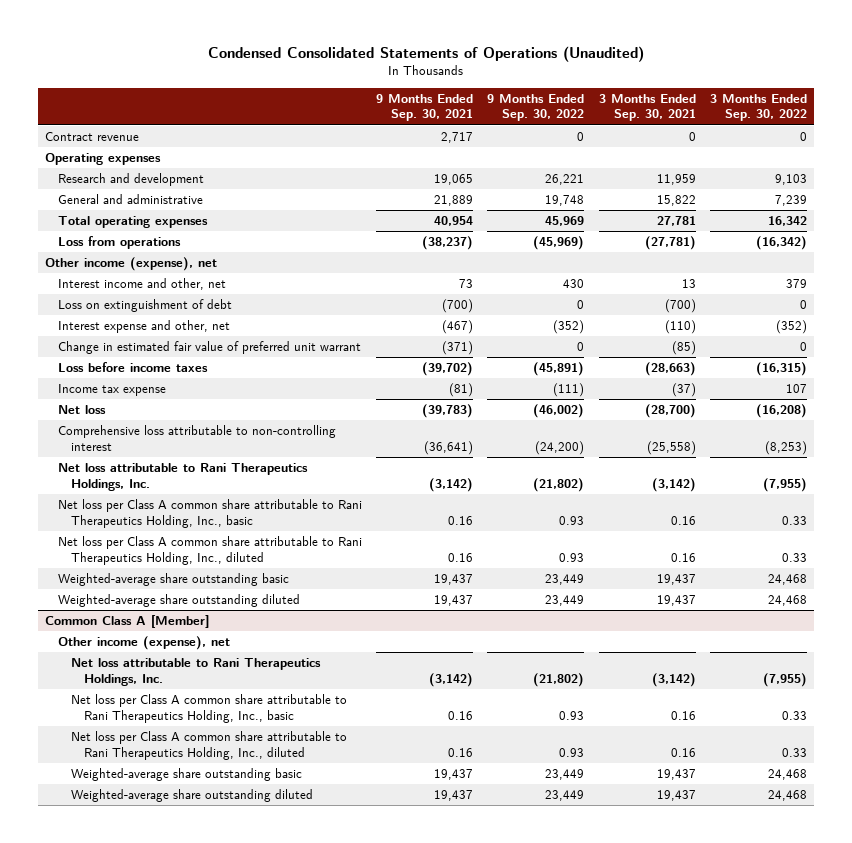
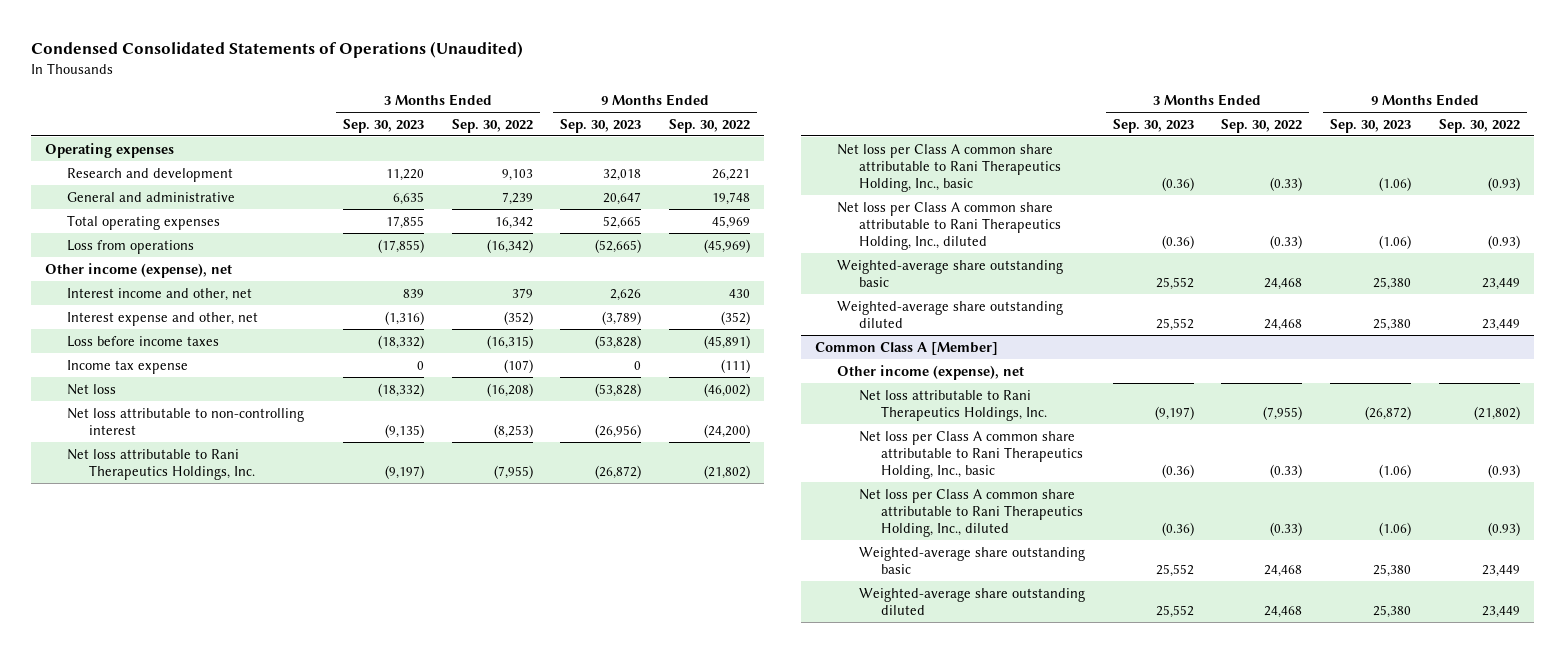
[376,93,474,122] 9 Months Ended Sep. 30, 2021 -> none
[598,93,696,122] 3 Months Ended Sep. 30, 2021 -> none
none -> [342,118,424,133] Sep. 30, 2023
none -> [560,118,642,133] Sep. 30, 2023
[45,132,140,142] Contract revenue -> none
[58,299,233,313] Loss on extinguishment of debt -> none
[58,341,362,355] Change in estimated fair value of preferred unit warrant -> none
[785,384,807,394] 107 -> [503,358,533,373] (107)
[58,425,337,451] Comprehensive loss attributable to non-controlling interest -> [67,407,305,435] Net loss attributable to non-controlling interest
[559,515,585,525] 0.93 -> [1487,176,1520,191] (0.93)
[781,515,807,525] 0.33 -> [1270,176,1303,191] (0.33)
[559,552,585,562] 0.93 -> [1487,234,1520,249] (0.93)
[781,552,807,562] 0.33 -> [1270,234,1303,249] (0.33)
[559,710,585,720] 0.93 -> [1487,463,1520,478] (0.93)
[781,710,807,720] 0.33 -> [1270,463,1303,478] (0.33)
[559,747,585,757] 0.93 -> [1487,521,1520,536] (0.93)
[781,747,807,757] 0.33 -> [1270,521,1303,536] (0.33)

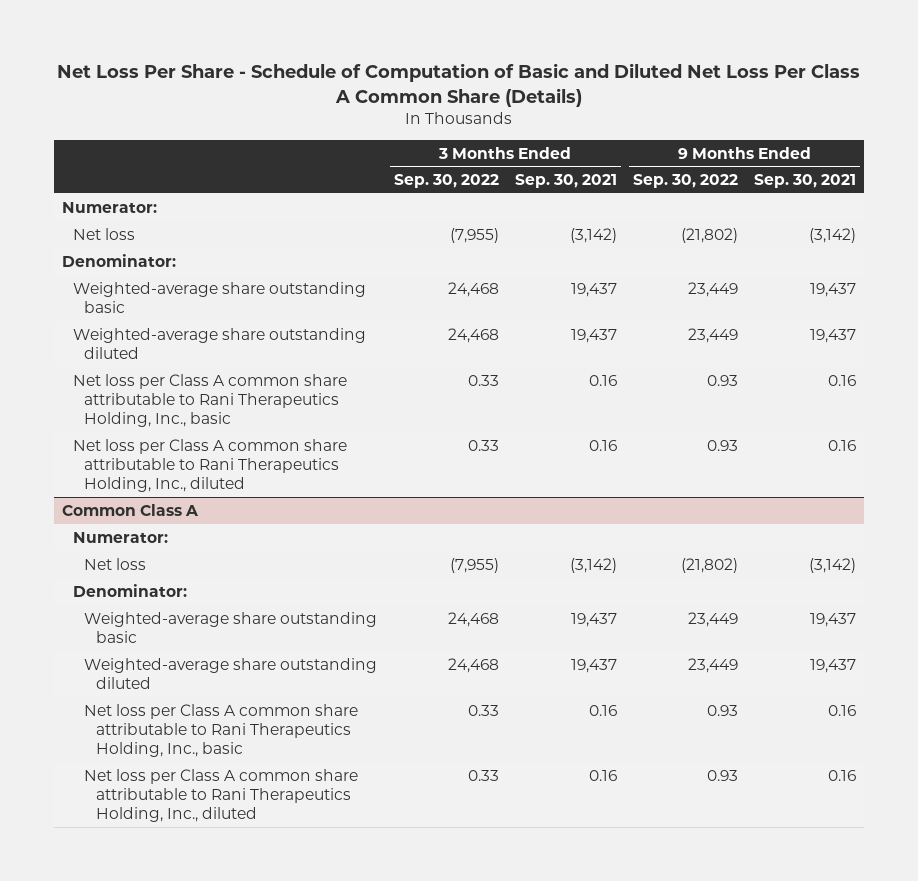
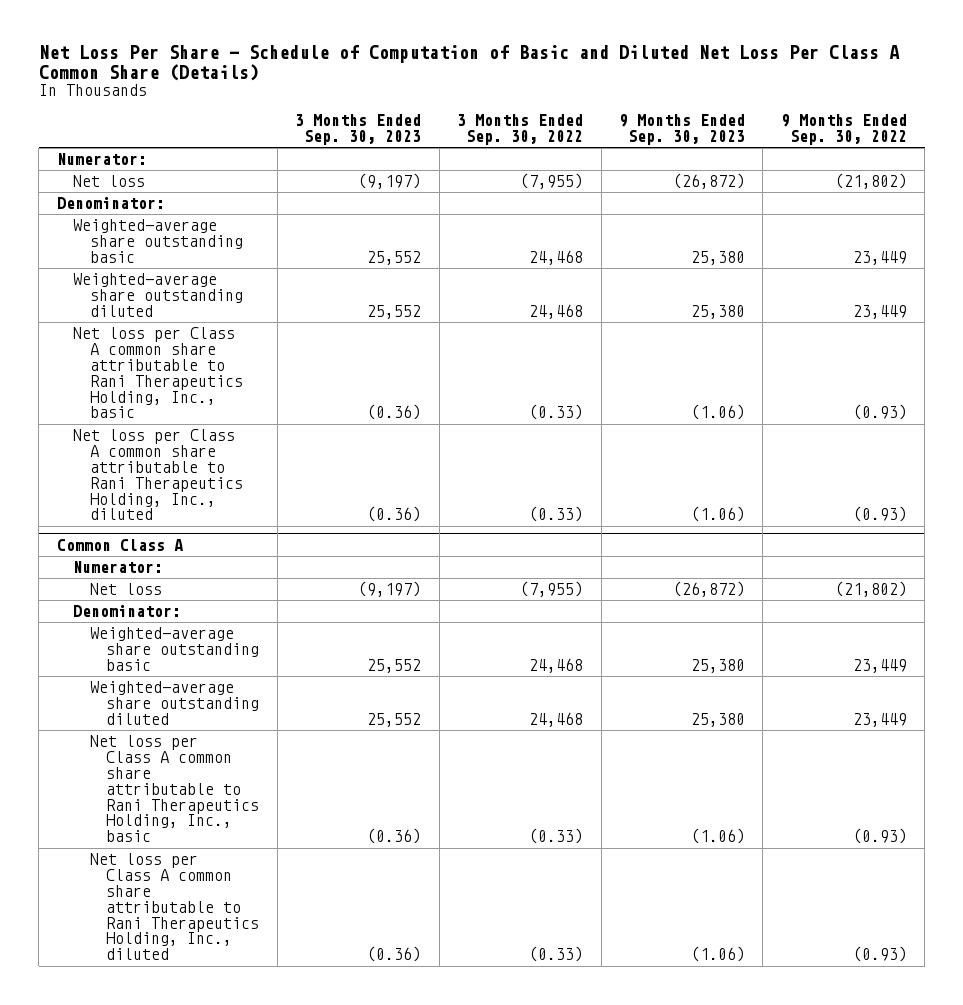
[514,174,617,189] Sep. 30, 2021 -> none
[754,174,857,189] Sep. 30, 2021 -> none
none -> [295,114,422,146] 3 Months Ended Sep. 30, 2023
none -> [618,114,745,146] 9 Months Ended Sep. 30, 2023
[467,374,499,386] 0.33 -> [529,404,584,421] (0.33)
[706,374,738,386] 0.93 -> [852,404,907,421] (0.93)
[467,439,499,451] 0.33 -> [529,506,584,523] (0.33)
[706,439,738,451] 0.93 -> [852,506,907,523] (0.93)
[467,704,499,716] 0.33 -> [529,828,584,845] (0.33)
[706,704,738,716] 0.93 -> [852,828,907,845] (0.93)
[467,769,499,781] 0.33 -> [529,946,584,963] (0.33)
[706,769,738,781] 0.93 -> [852,946,907,963] (0.93)

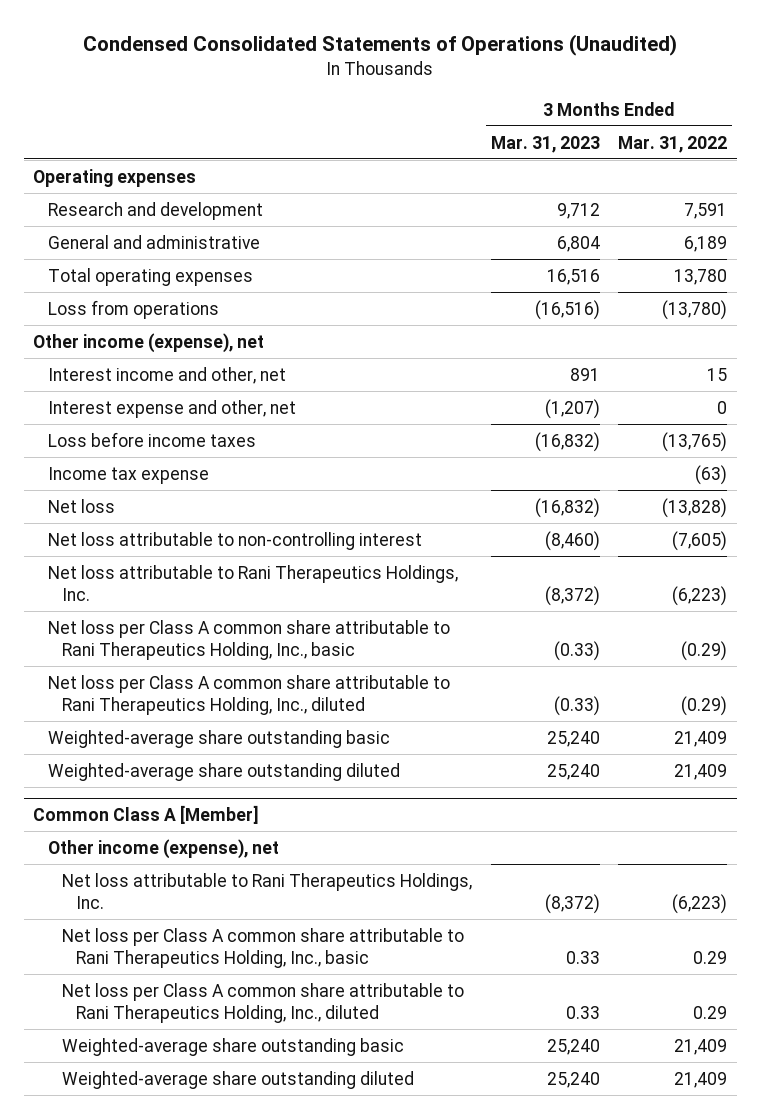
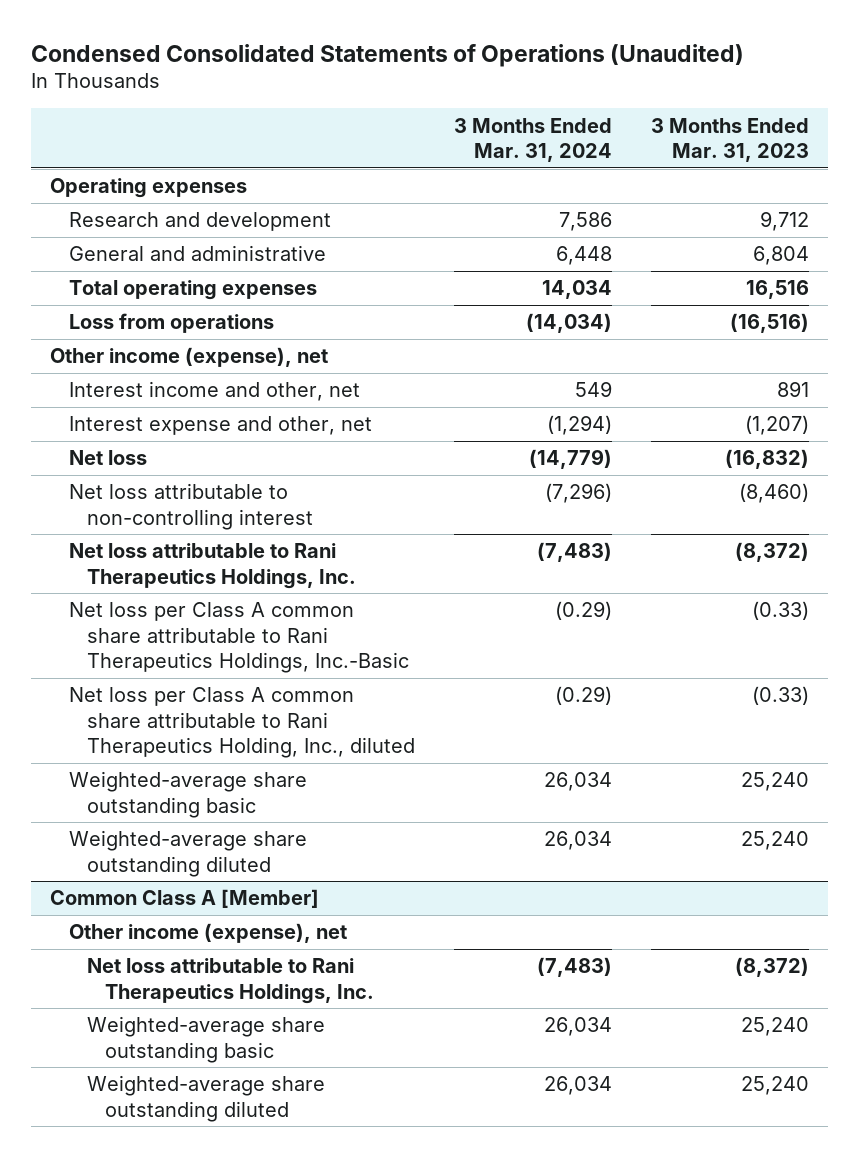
[618,135,728,153] Mar. 31, 2022 -> none
none -> [453,117,612,162] 3 Months Ended Mar. 31, 2024
[47,431,256,447] Loss before income taxes -> none
[47,466,209,484] Income tax expense -> none
[47,619,450,661] Net loss per Class A common share attributable to Rani Therapeutics Holding, Inc., basic -> [68,602,409,674] Net loss per Class A common share attributable to Rani Therapeutics Holdings, Inc.-Basic
[61,927,464,969] Net loss per Class A common share attributable to Rani Therapeutics Holding, Inc., basic -> none
[61,982,464,1024] Net loss per Class A common share attributable to Rani Therapeutics Holding, Inc., diluted -> none

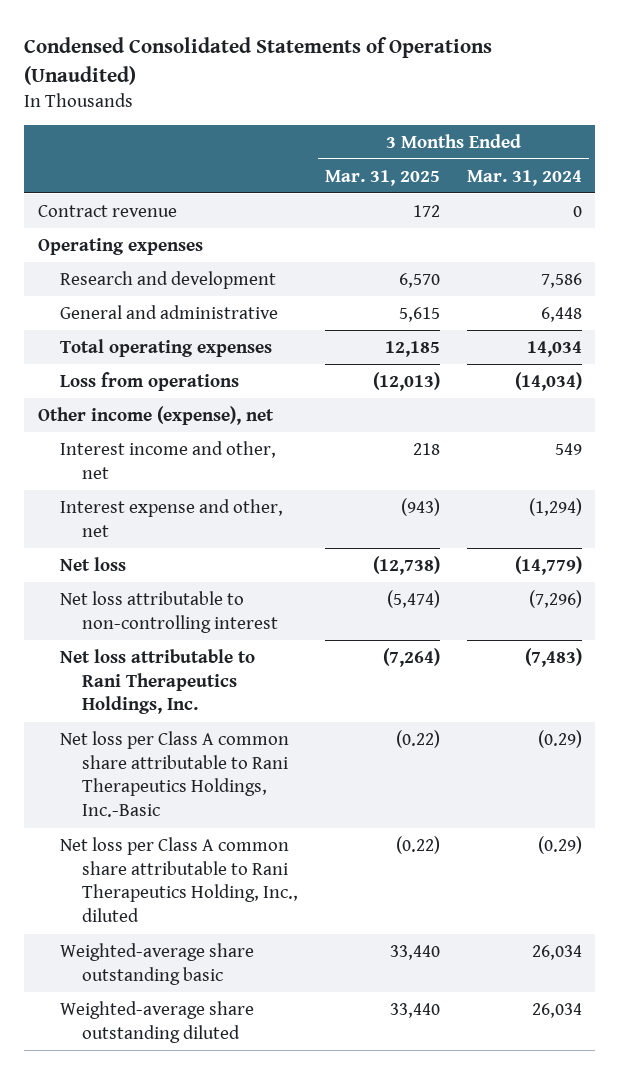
[650,117,809,162] 3 Months Ended Mar. 31, 2023 -> none
none -> [325,169,441,186] Mar. 31, 2025
none -> [37,204,177,217] Contract revenue
[50,889,320,909] Common Class A [Member] -> none
[68,923,347,944] Other income (expense), net -> none
[86,958,375,1004] Net loss attributable to Rani Therapeutics Holdings, Inc. -> none
[86,1016,325,1063] Weighted-average share outstanding basic -> none
[86,1075,325,1122] Weighted-average share outstanding diluted -> none

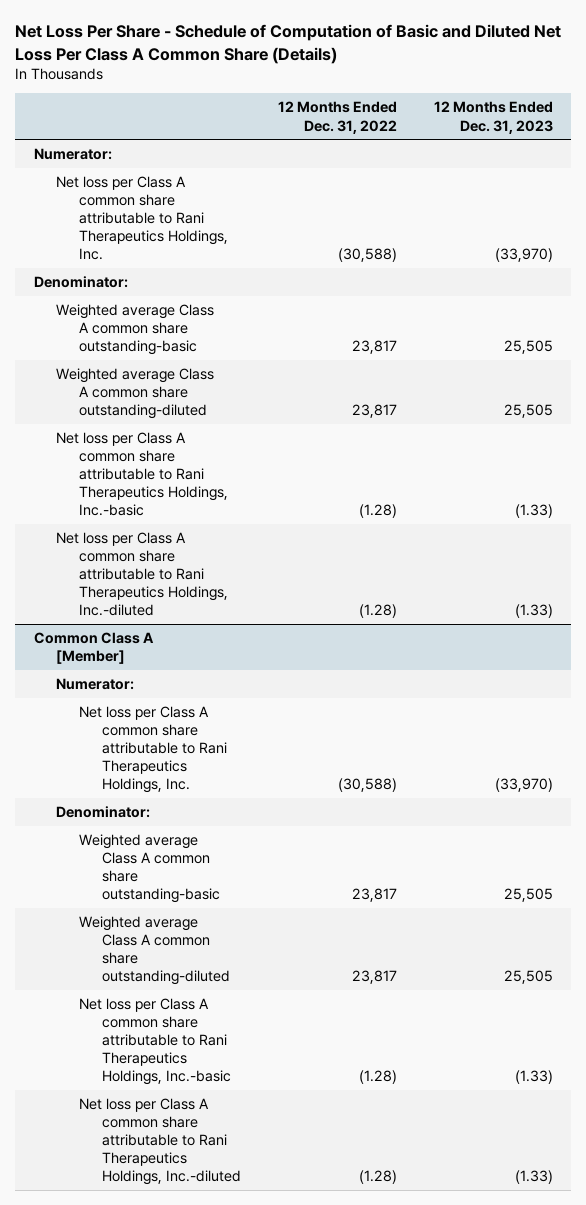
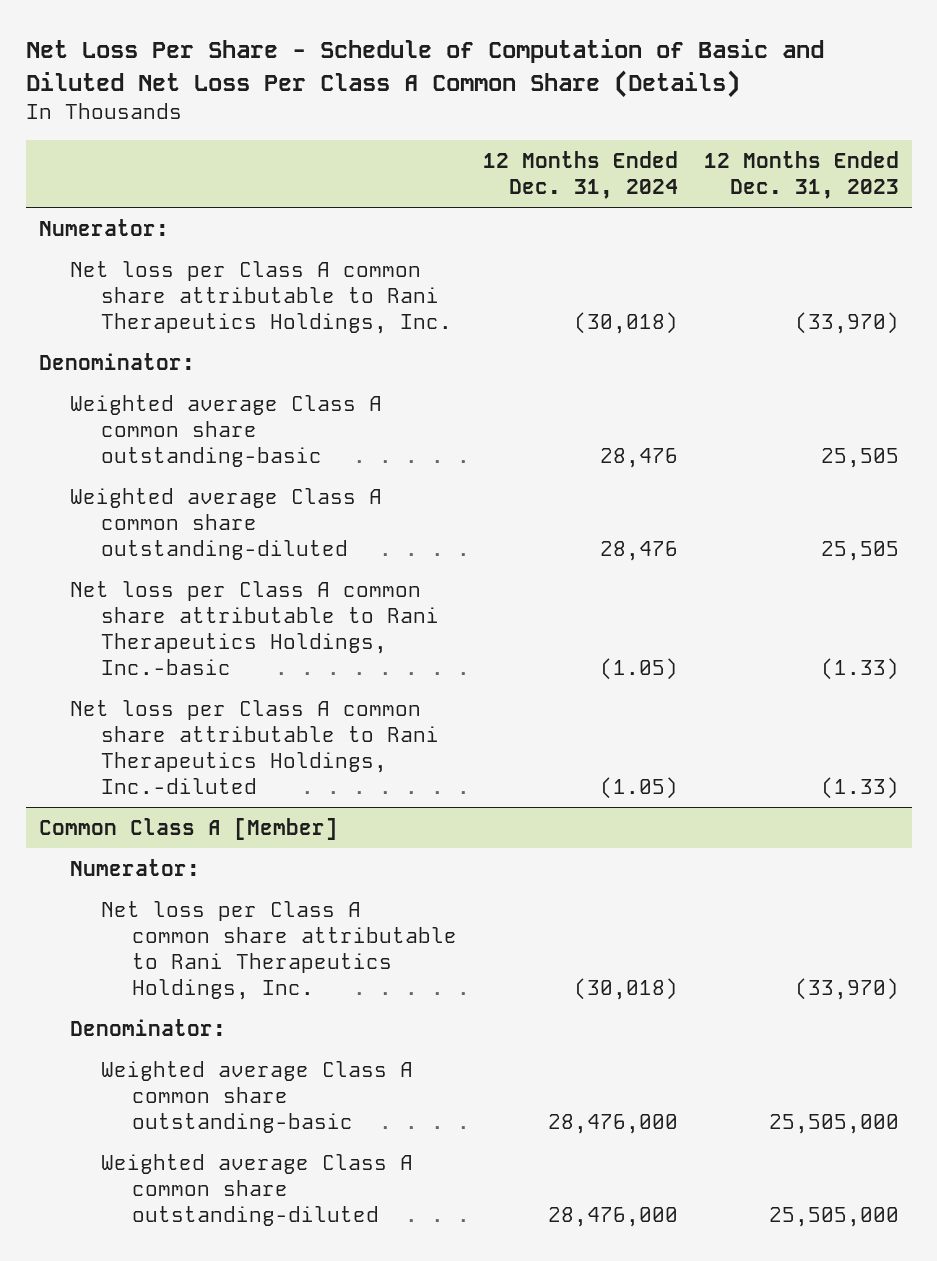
[277,101,397,134] 12 Months Ended Dec. 31, 2022 -> none
none -> [482,151,678,200] 12 Months Ended Dec. 31, 2024
[79,998,231,1086] Net loss per Class A common share attributable to Rani Therapeutics Holdings, Inc.-basic -> none
[79,1098,241,1186] Net loss per Class A common share attributable to Rani Therapeutics Holdings, Inc.-diluted -> none
[503,888,553,903] 25,505 -> [768,1113,899,1134] 25,505,000
[503,970,553,985] 25,505 -> [768,1206,899,1227] 25,505,000

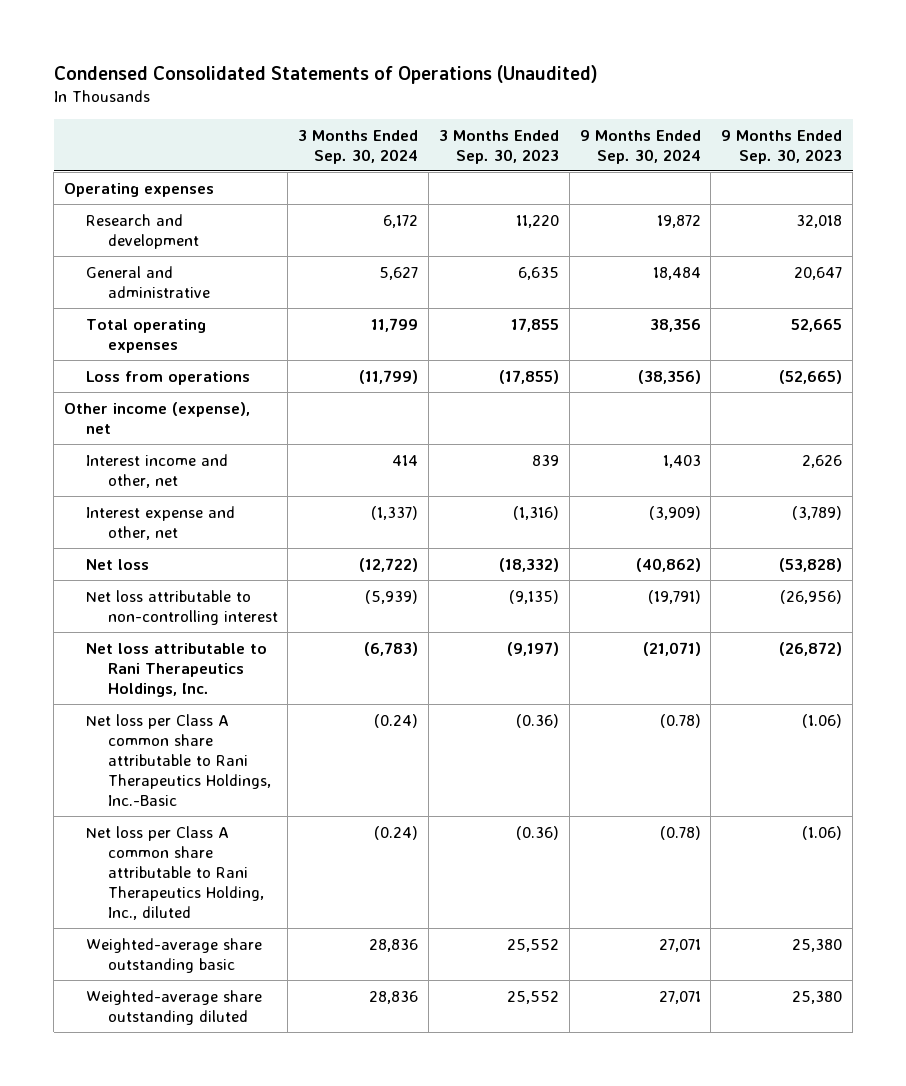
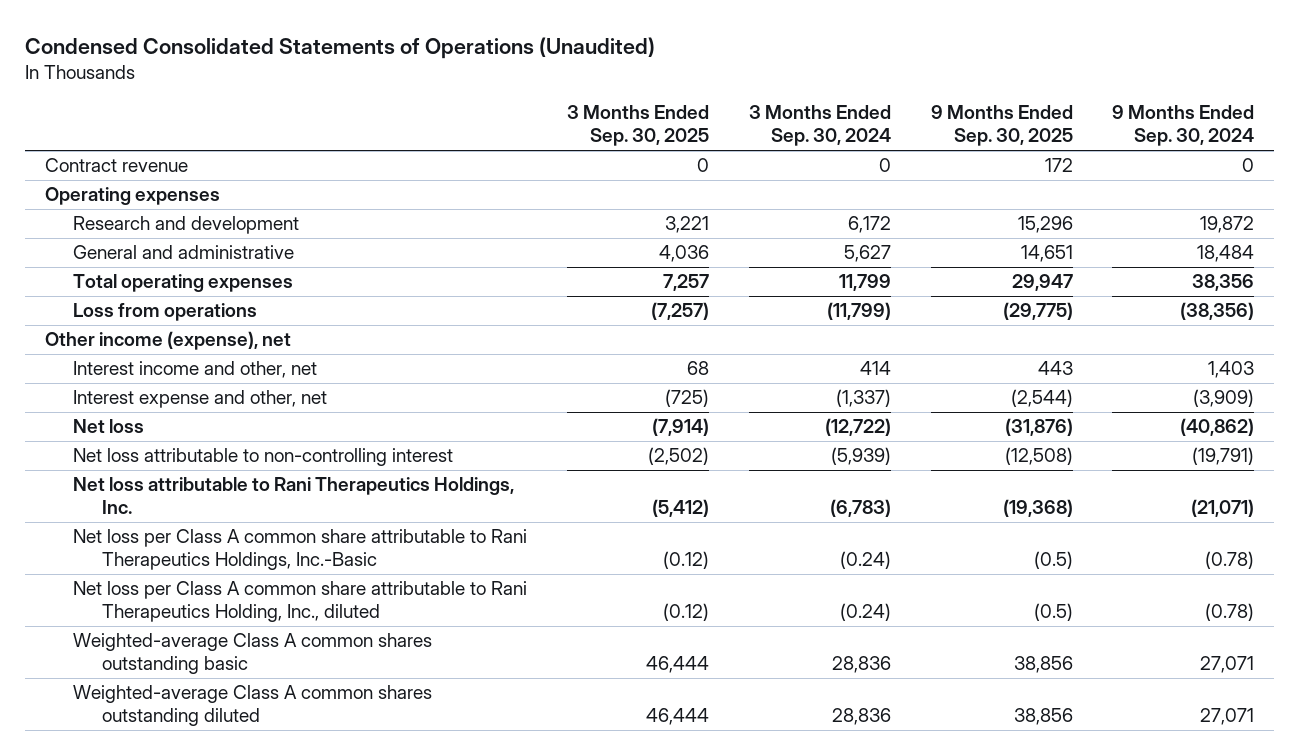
[438,129,559,164] 3 Months Ended Sep. 30, 2023 -> none
[721,129,843,164] 9 Months Ended Sep. 30, 2023 -> none
none -> [566,105,709,147] 3 Months Ended Sep. 30, 2025
none -> [930,105,1073,147] 9 Months Ended Sep. 30, 2025
none -> [44,158,188,173] Contract revenue
[85,937,262,973] Weighted-average share outstanding basic -> [73,633,433,675] Weighted-average Class A common shares outstanding basic
[85,989,262,1025] Weighted-average share outstanding diluted -> [73,685,433,727] Weighted-average Class A common shares outstanding diluted

